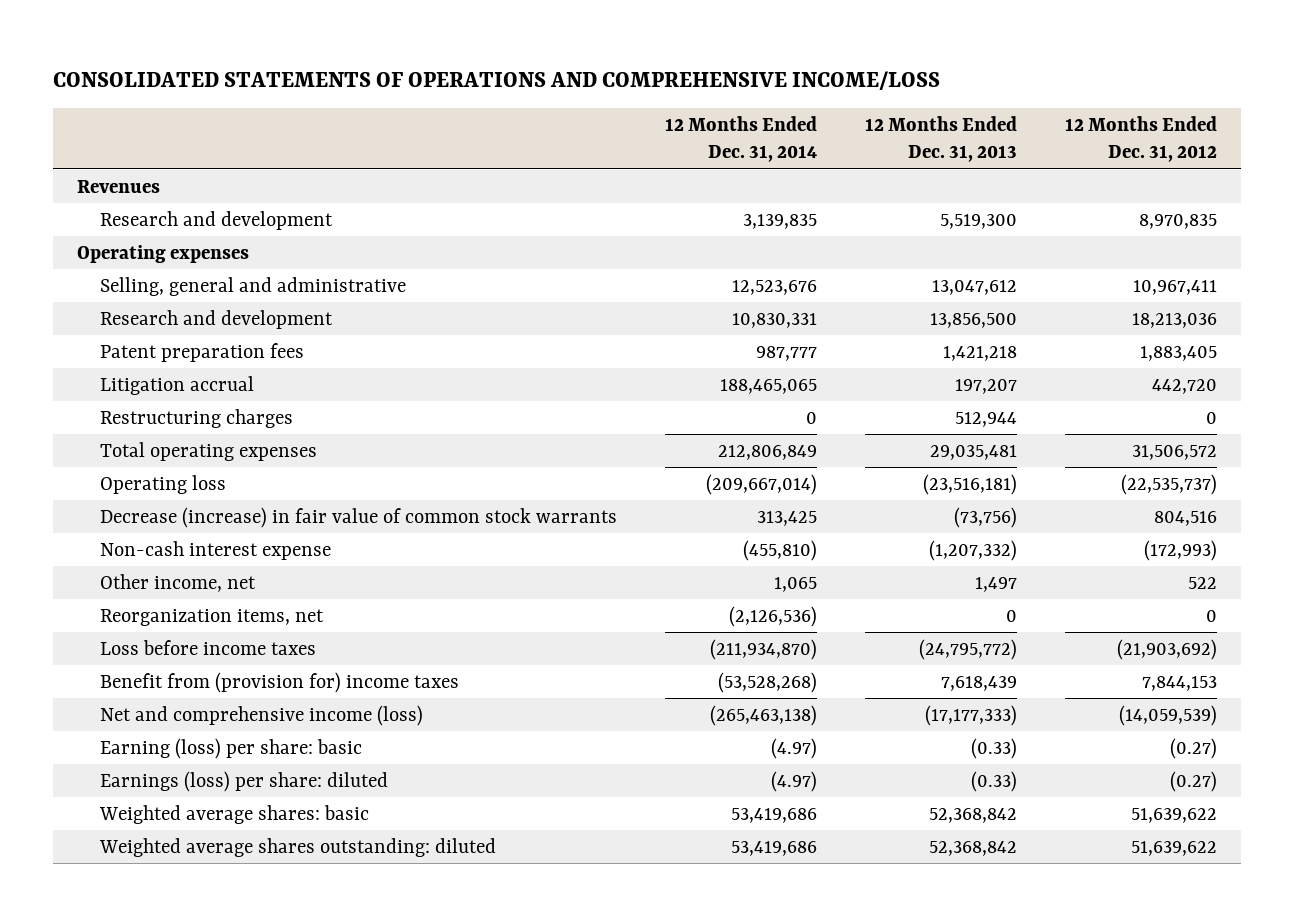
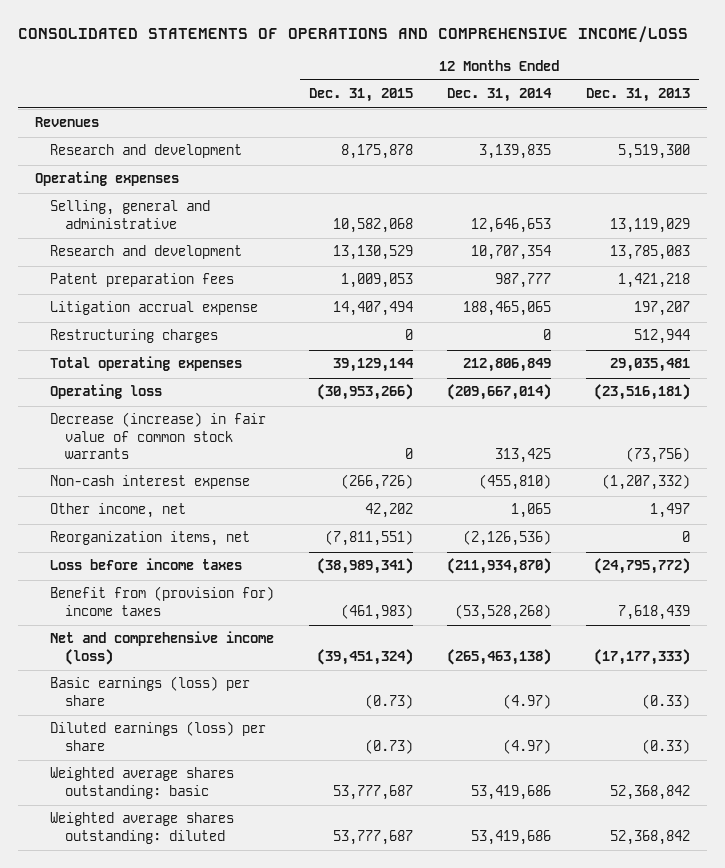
[1064,116,1217,163] 12 Months Ended Dec. 31, 2012 -> none
none -> [308,88,413,103] Dec. 31, 2015
[732,279,818,295] 12,523,676 -> [471,217,552,233] 12,646,653
[931,279,1017,295] 13,047,612 -> [609,217,690,233] 13,119,029
[732,312,818,328] 10,830,331 -> [471,245,552,261] 10,707,354
[929,312,1017,328] 13,856,500 -> [609,245,690,261] 13,785,083
[100,375,255,395] Litigation accrual -> [50,301,259,316] Litigation accrual expense
[100,737,363,759] Earning (loss) per share: basic -> [50,676,251,706] Basic earnings (loss) per share
[100,770,389,792] Earnings (loss) per share: diluted -> [50,721,267,751] Diluted earnings (loss) per share
[99,804,370,824] Weighted average shares: basic -> [50,767,235,799] Weighted average shares outstanding: basic

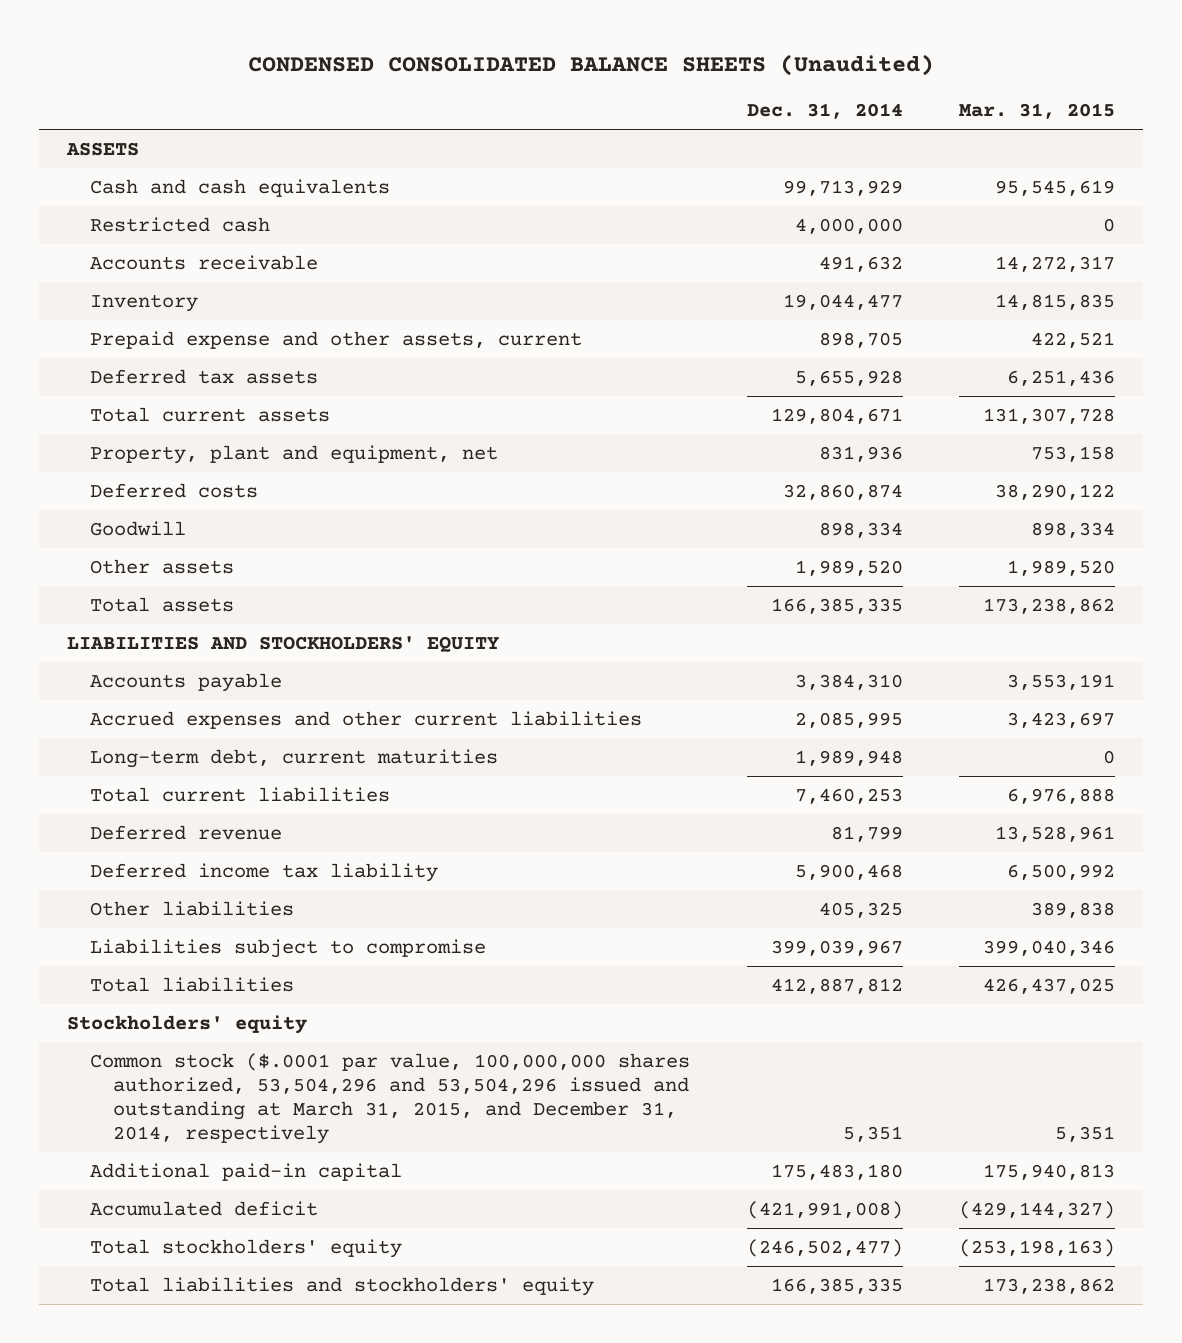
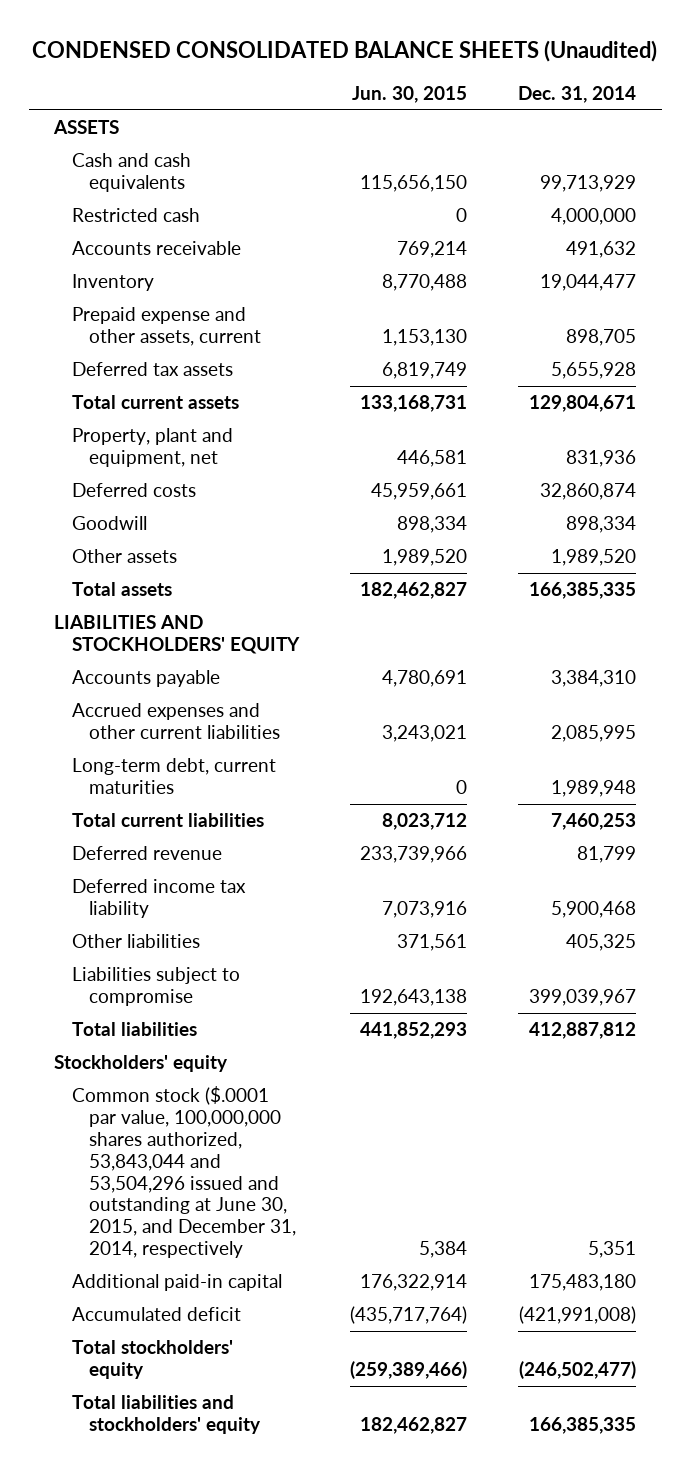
[958,103,1115,120] Mar. 31, 2015 -> none
none -> [351,86,467,104] Jun. 30, 2015
[90,1052,691,1145] Common stock ($.0001 par value, 100,000,000 shares authorized, 53,504,296 and 53,504,296 issued and outstanding at March 31, 2015, and December 31, 2014, respectively -> [71,1086,296,1259] Common stock ($.0001 par value, 100,000,000 shares authorized, 53,843,044 and 53,504,296 issued and outstanding at June 30, 2015, and December 31, 2014, respectively

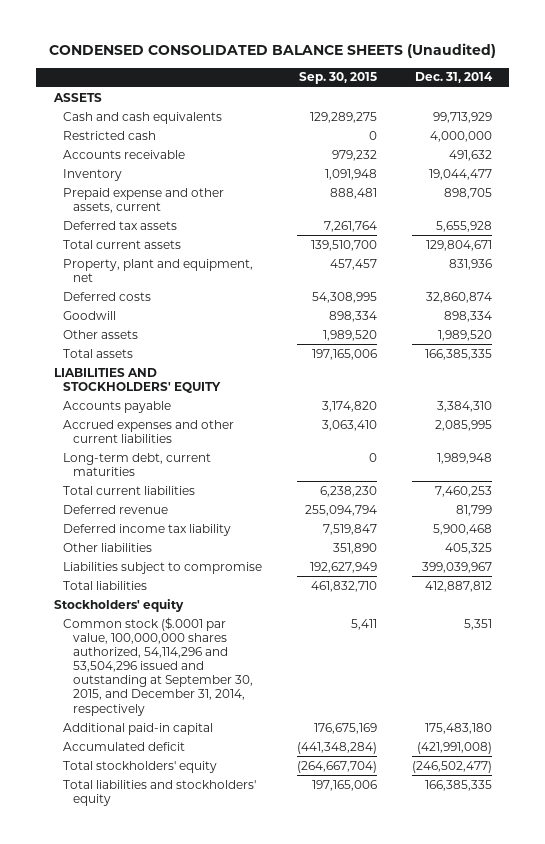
[351,86,467,104] Jun. 30, 2015 -> none
none -> [298,72,377,85] Sep. 30, 2015
[71,1086,296,1259] Common stock ($.0001 par value, 100,000,000 shares authorized, 53,843,044 and 53,504,296 issued and outstanding at June 30, 2015, and December 31, 2014, respectively -> [63,616,253,716] Common stock ($.0001 par value, 100,000,000 shares authorized, 54,114,296 and 53,504,296 issued and outstanding at September 30, 2015, and December 31, 2014, respectively

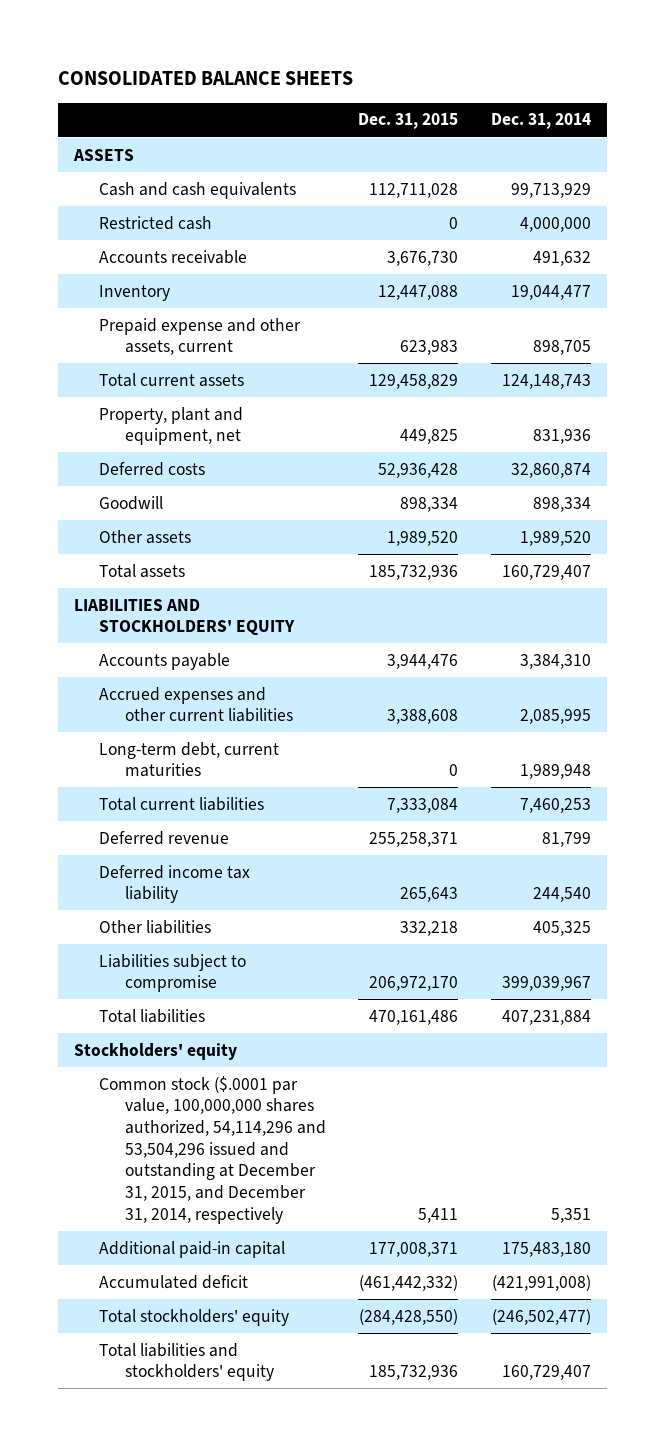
[48,43,496,59] CONDENSED CONSOLIDATED BALANCE SHEETS (Unaudited) -> [57,71,353,86] CONSOLIDATED BALANCE SHEETS
[298,72,377,85] Sep. 30, 2015 -> none
none -> [358,113,459,130] Dec. 31, 2015
[63,220,178,230] Deferred tax assets -> none
[425,239,492,251] 129,804,671 -> [501,373,591,389] 124,148,743
[424,348,492,360] 166,385,335 -> [501,564,591,580] 160,729,407
[432,523,492,535] 5,900,468 -> [532,887,591,903] 244,540
[424,580,492,592] 412,887,812 -> [501,1009,591,1025] 407,231,884
[63,616,253,716] Common stock ($.0001 par value, 100,000,000 shares authorized, 54,114,296 and 53,504,296 issued and outstanding at September 30, 2015, and December 31, 2014, respectively -> [99,1075,326,1224] Common stock ($.0001 par value, 100,000,000 shares authorized, 54,114,296 and 53,504,296 issued and outstanding at December 31, 2015, and December 31, 2014, respectively
[424,779,492,791] 166,385,335 -> [501,1365,591,1381] 160,729,407

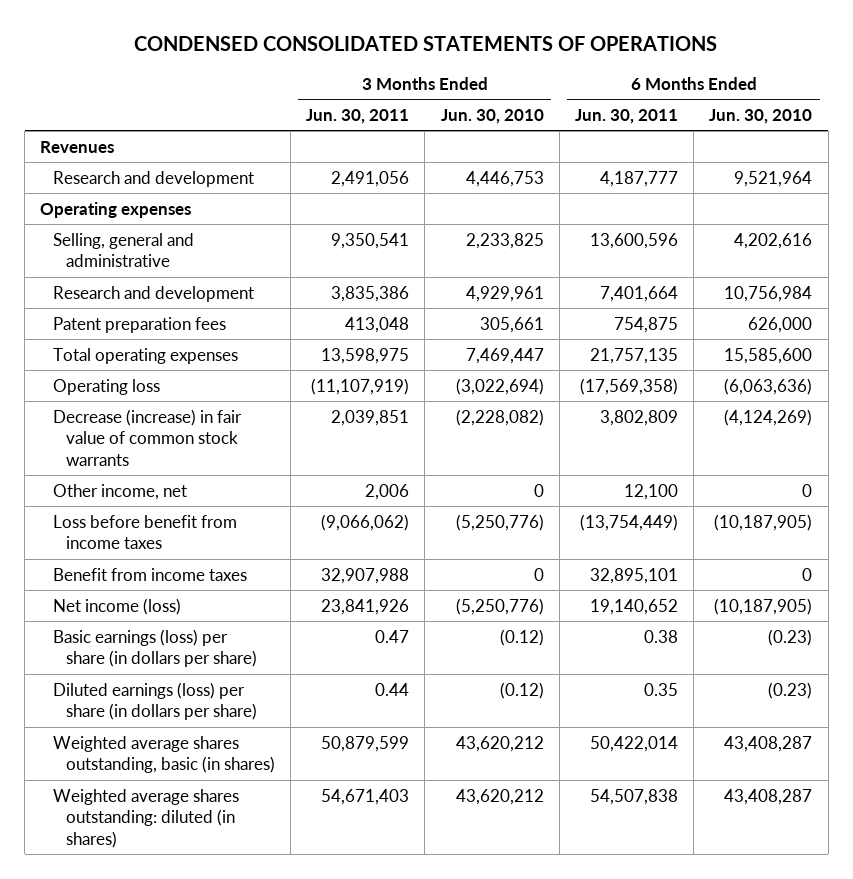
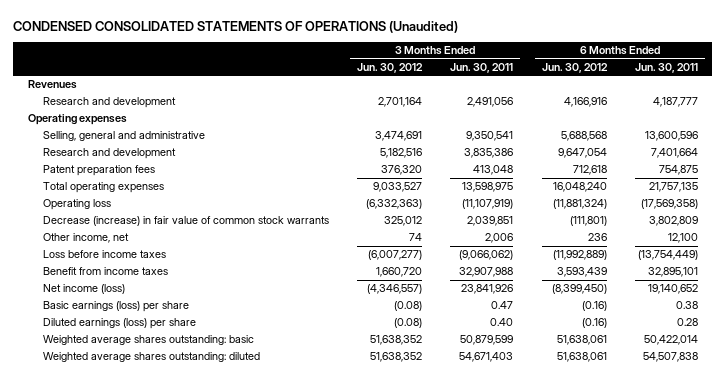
[134,36,718,52] CONDENSED CONSOLIDATED STATEMENTS OF OPERATIONS -> [13,20,459,33] CONDENSED CONSOLIDATED STATEMENTS OF OPERATIONS (Unaudited)
[440,108,544,124] Jun. 30, 2010 -> none
[709,108,813,124] Jun. 30, 2010 -> none
none -> [356,63,423,74] Jun. 30, 2012
none -> [541,63,608,74] Jun. 30, 2012
[53,514,238,550] Loss before benefit from income taxes -> [42,250,166,259] Loss before income taxes
[53,628,257,668] Basic earnings (loss) per share (in dollars per share) -> [42,301,189,313] Basic earnings (loss) per share
[53,681,257,721] Diluted earnings (loss) per share (in dollars per share) -> [42,318,196,330] Diluted earnings (loss) per share
[375,682,410,696] 0.44 -> [490,318,514,327] 0.40
[643,682,678,696] 0.35 -> [676,318,698,327] 0.28
[53,735,275,774] Weighted average shares outstanding, basic (in shares) -> [42,335,254,346] Weighted average shares outstanding: basic
[53,788,240,848] Weighted average shares outstanding: diluted (in shares) -> [42,352,260,363] Weighted average shares outstanding: diluted

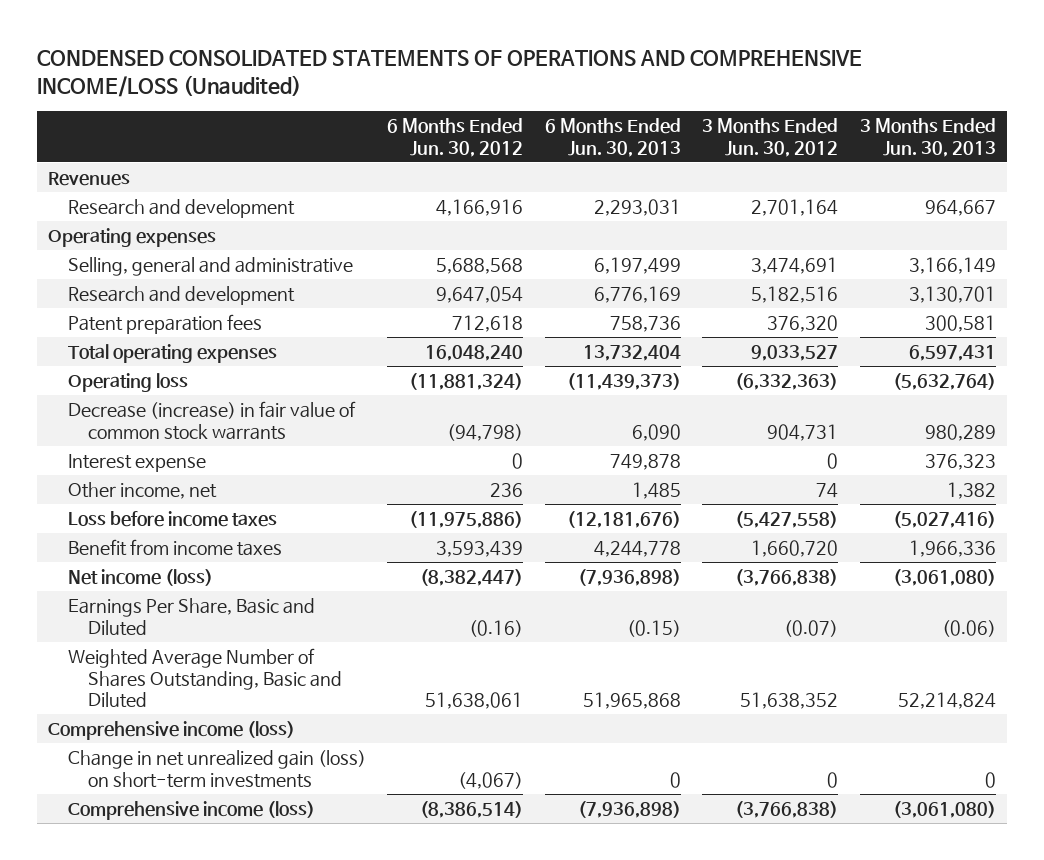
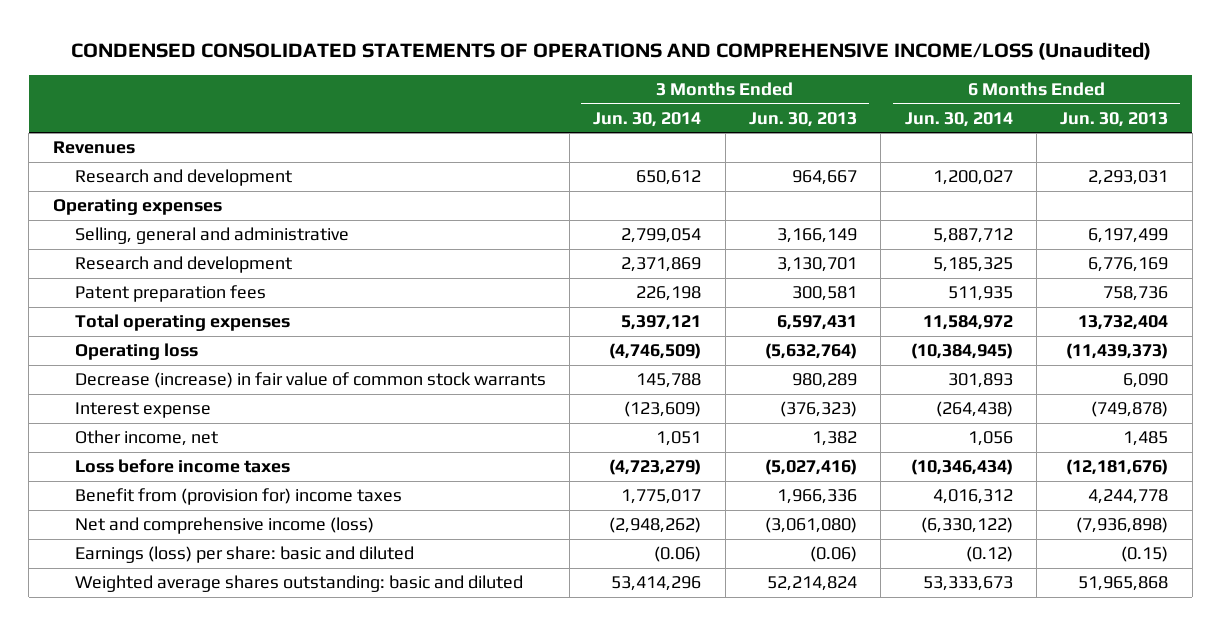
[387,118,524,157] 6 Months Ended Jun. 30, 2012 -> none
[702,118,839,157] 3 Months Ended Jun. 30, 2012 -> none
none -> [593,111,702,127] Jun. 30, 2014
none -> [904,111,1013,127] Jun. 30, 2014
[609,454,681,471] 749,878 -> [1091,401,1169,418] (749,878)
[925,454,997,471] 376,323 -> [780,401,858,418] (376,323)
[47,721,295,741] Comprehensive income (loss) -> none
[67,750,366,788] Change in net unrealized gain (loss) on short-term investments -> none
[67,801,315,821] Comprehensive income (loss) -> none
[67,539,282,557] Benefit from income taxes -> [74,488,402,506] Benefit from (provision for) income taxes
[67,569,213,587] Net income (loss) -> [74,517,374,535] Net and comprehensive income (loss)
[67,598,315,636] Earnings Per Share, Basic and Diluted -> [74,546,414,564] Earnings (loss) per share: basic and diluted
[67,648,342,709] Weighted Average Number of Shares Outstanding, Basic and Diluted -> [74,575,523,593] Weighted average shares outstanding: basic and diluted

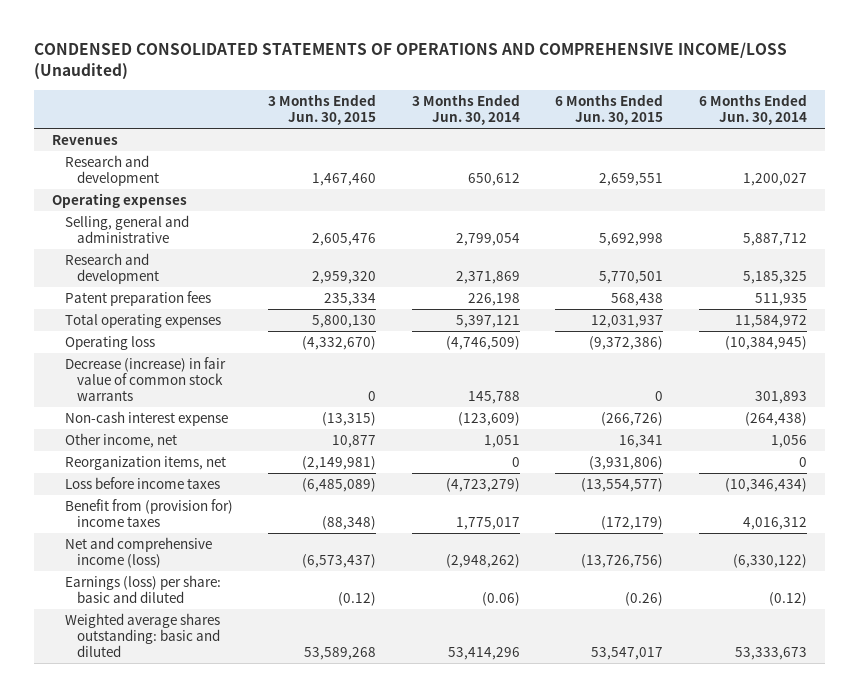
[749,111,858,127] Jun. 30, 2013 -> none
[1060,111,1169,127] Jun. 30, 2013 -> none
none -> [268,93,377,125] 3 Months Ended Jun. 30, 2015
none -> [555,93,664,125] 6 Months Ended Jun. 30, 2015
[74,402,211,419] Interest expense -> [64,411,228,427] Non-cash interest expense
none -> [64,456,226,471] Reorganization items, net

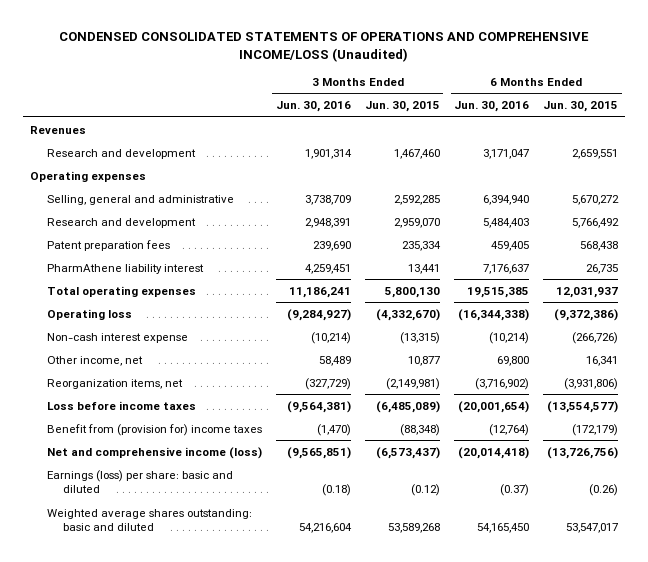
[411,93,520,125] 3 Months Ended Jun. 30, 2014 -> none
[698,93,807,125] 6 Months Ended Jun. 30, 2014 -> none
none -> [275,101,351,113] Jun. 30, 2016
none -> [454,101,530,113] Jun. 30, 2016
[312,232,377,246] 2,605,476 -> [393,194,440,205] 2,592,285
[599,232,664,246] 5,692,998 -> [572,194,620,205] 5,670,272
[312,270,377,284] 2,959,320 -> [393,217,440,228] 2,959,070
[599,270,664,284] 5,770,501 -> [572,217,620,228] 5,766,492
none -> [46,263,204,274] PharmAthene liability interest
[64,357,226,401] Decrease (increase) in fair value of common stock warrants -> none

